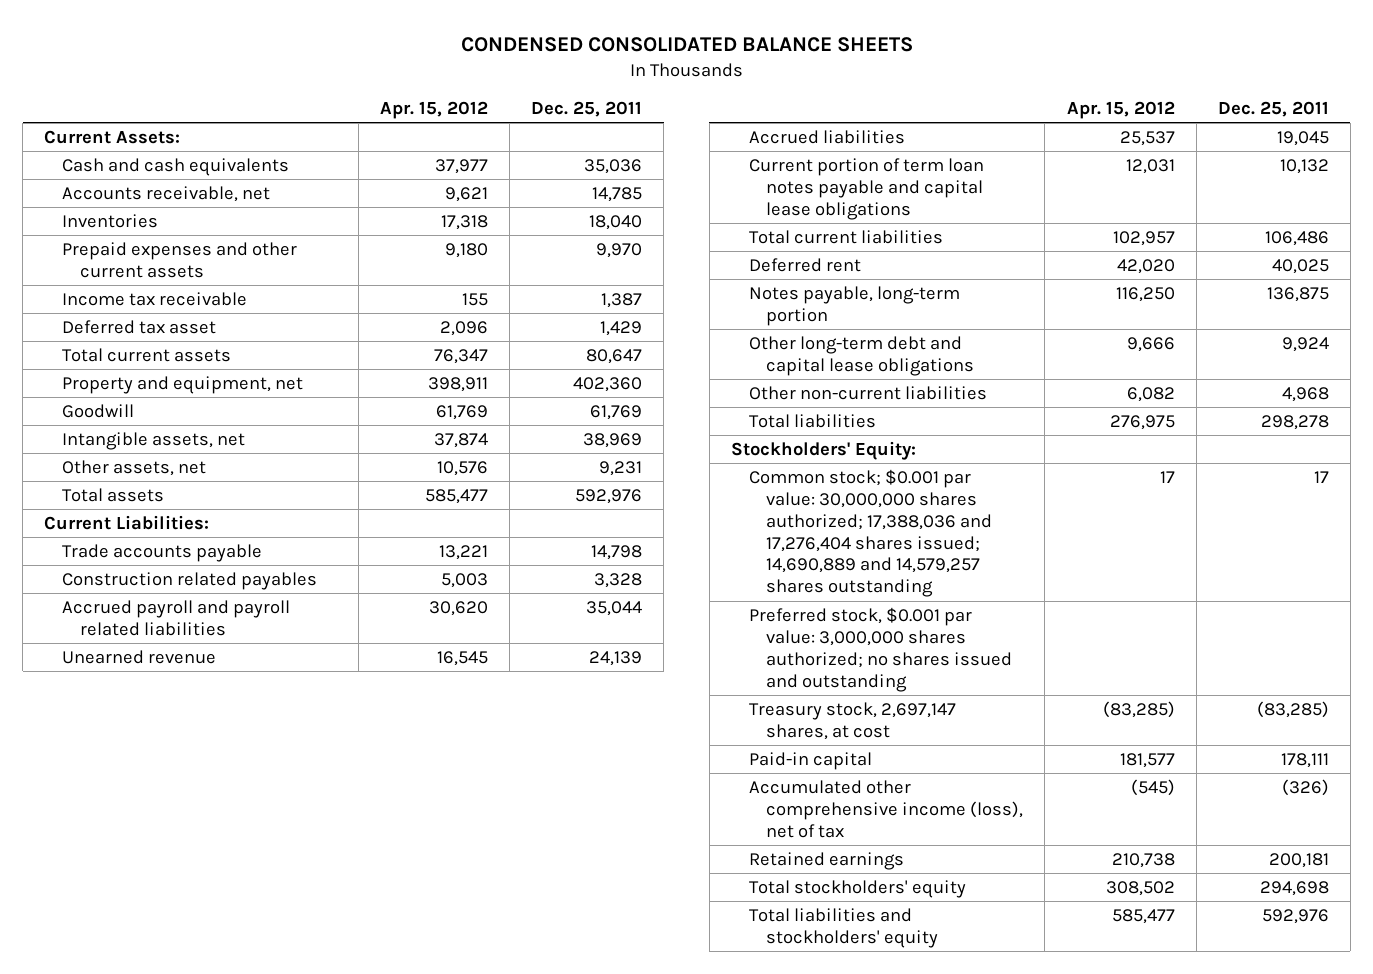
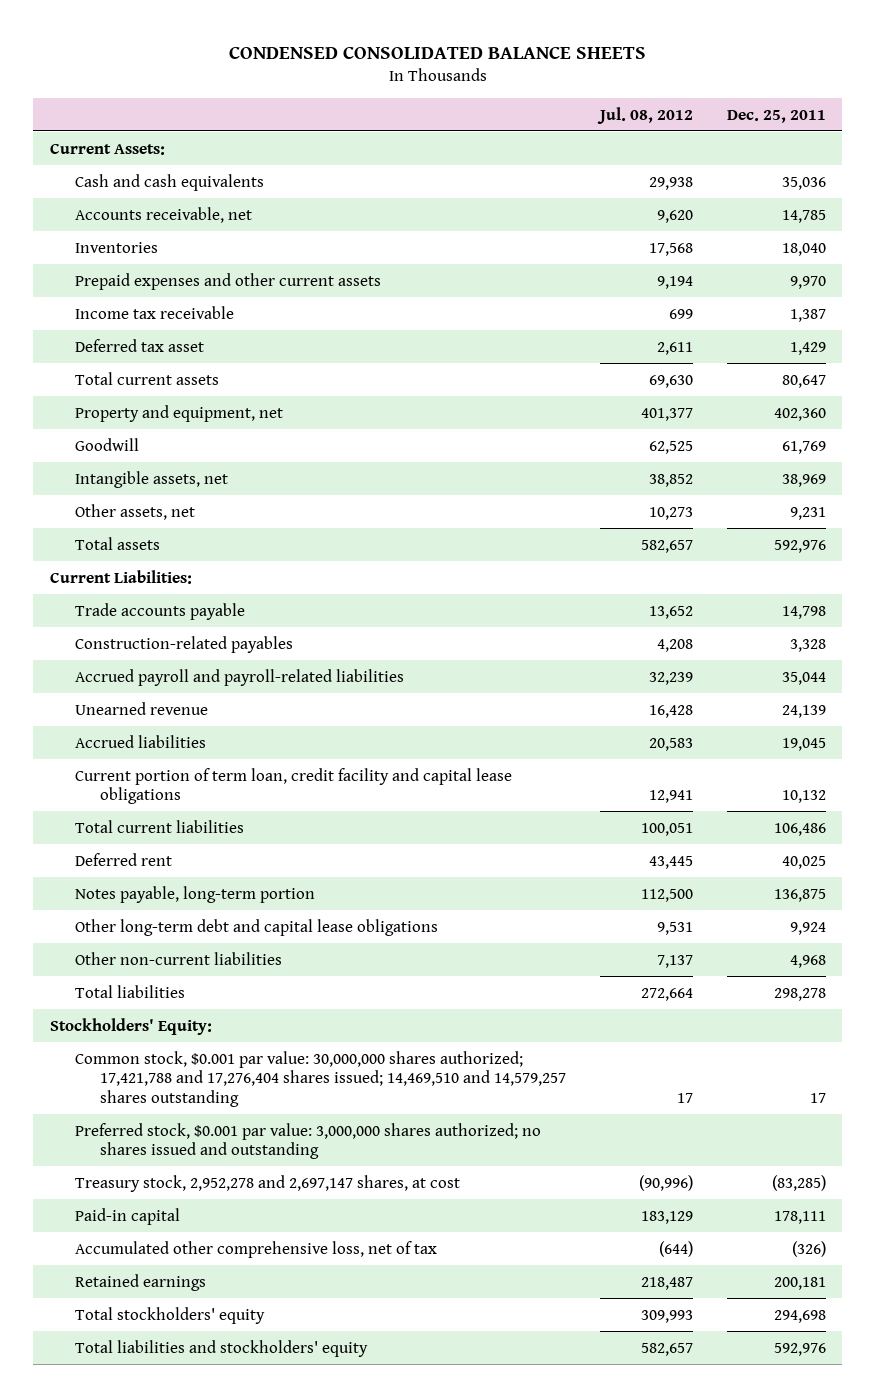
[379,100,488,119] Apr. 15, 2012 -> none
none -> [596,106,693,124] Jul. 08, 2012
[62,571,318,590] Construction related payables -> [74,635,293,653] Construction-related payables
[62,599,291,636] Accrued payroll and payroll related liabilities -> [74,668,404,686] Accrued payroll and payroll-related liabilities
[748,157,984,220] Current portion of term loan notes payable and capital lease obligations -> [74,767,512,805] Current portion of term loan, credit facility and capital lease obligations
[748,468,993,598] Common stock; $0.001 par value: 30,000,000 shares authorized; 17,388,036 and 17,276,404 shares issued; 14,690,889 and 14,579,257 shares outstanding -> [74,1050,566,1107] Common stock, $0.001 par value: 30,000,000 shares authorized; 17,421,788 and 17,276,404 shares issued; 14,469,510 and 14,579,257 shares outstanding
[748,701,956,740] Treasury stock, 2,697,147 shares, at cost -> [74,1174,460,1192] Treasury stock, 2,952,278 and 2,697,147 shares, at cost
[748,779,1024,838] Accumulated other comprehensive income (loss), net of tax -> [74,1240,437,1258] Accumulated other comprehensive loss, net of tax

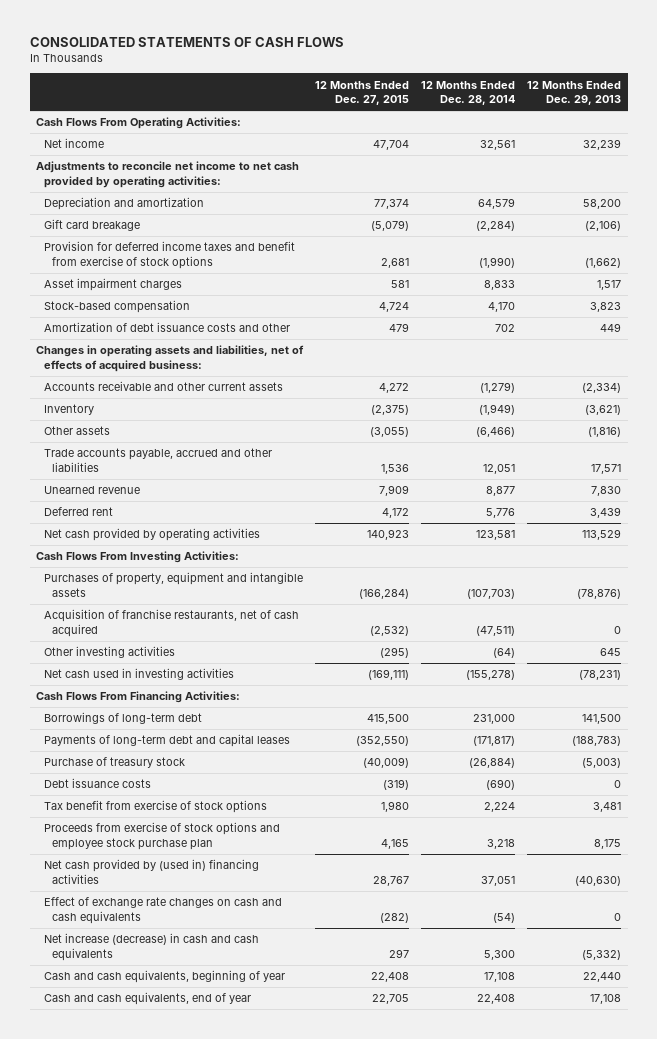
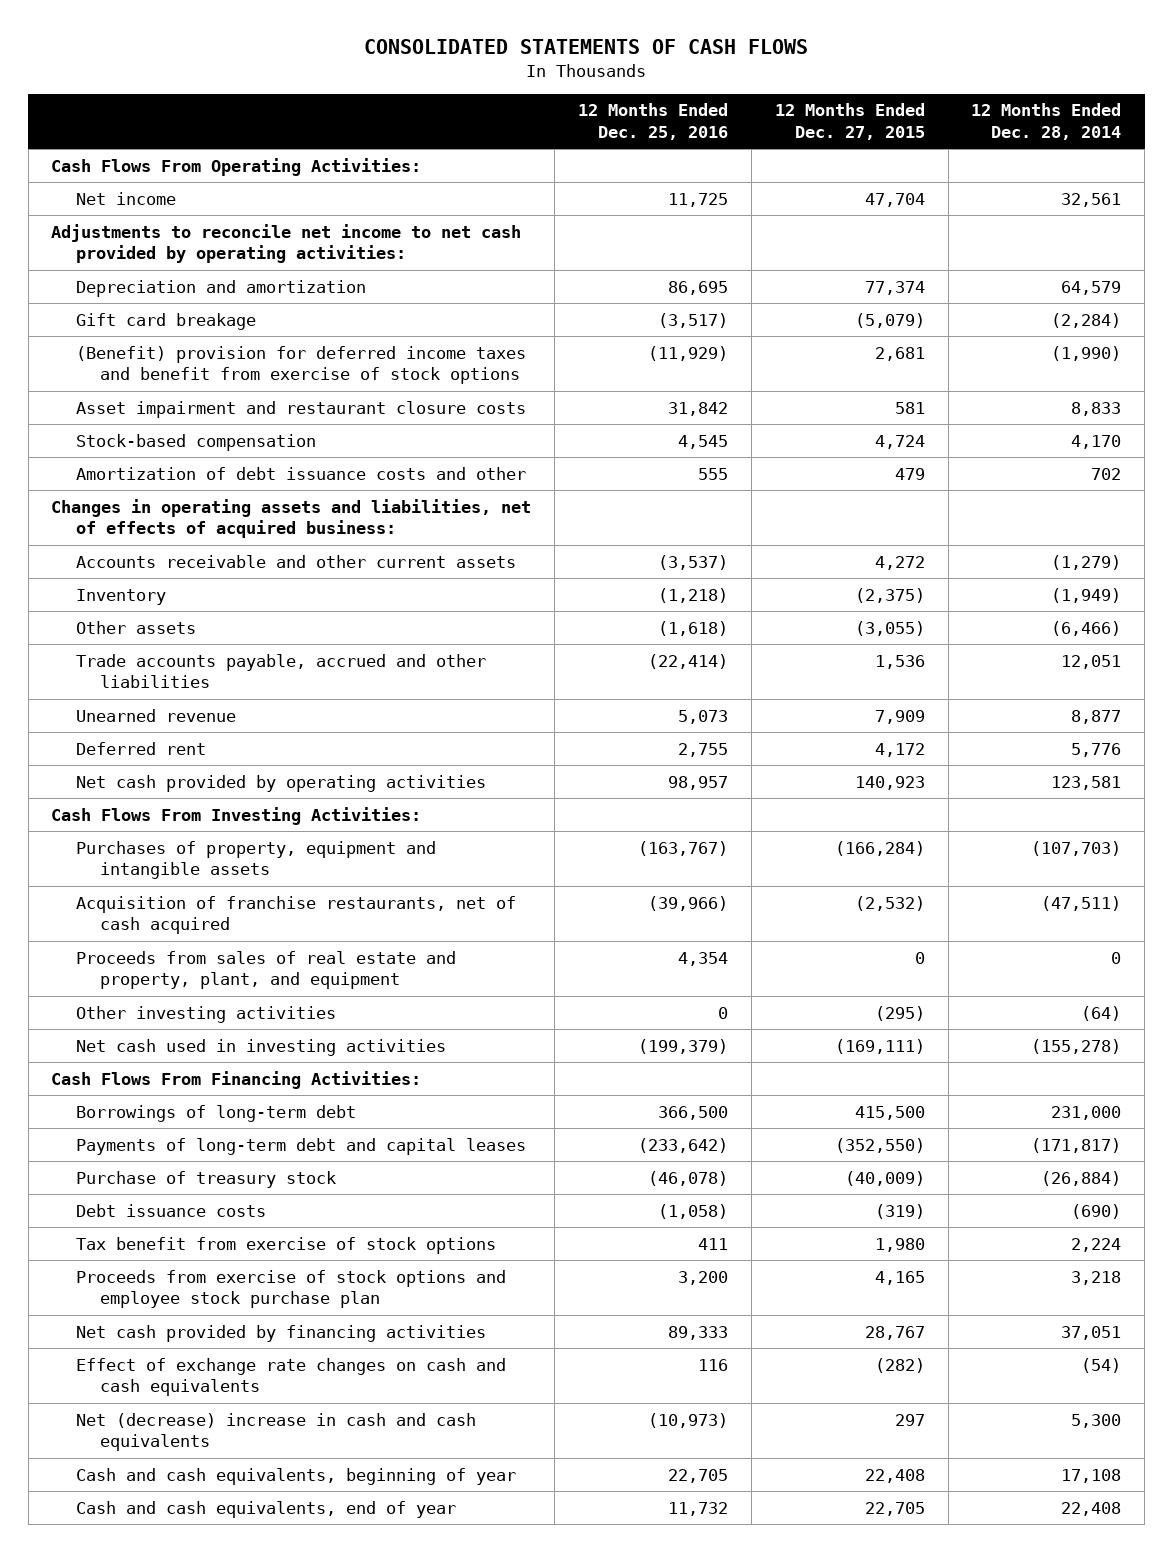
[527,80,622,106] 12 Months Ended Dec. 29, 2013 -> none
none -> [578,103,729,140] 12 Months Ended Dec. 25, 2016
[43,241,295,269] Provision for deferred income taxes and benefit from exercise of stock options -> [75,345,526,385] (Benefit) provision for deferred income taxes and benefit from exercise of stock options
[43,278,182,292] Asset impairment charges -> [75,400,526,418] Asset impairment and restaurant closure costs
none -> [75,950,456,990] Proceeds from sales of real estate and property, plant, and equipment
[43,859,259,884] Net cash provided by (used in) financing activities -> [75,1324,486,1342] Net cash provided by financing activities
[43,933,259,961] Net increase (decrease) in cash and cash equivalents -> [75,1412,476,1452] Net (decrease) increase in cash and cash equivalents

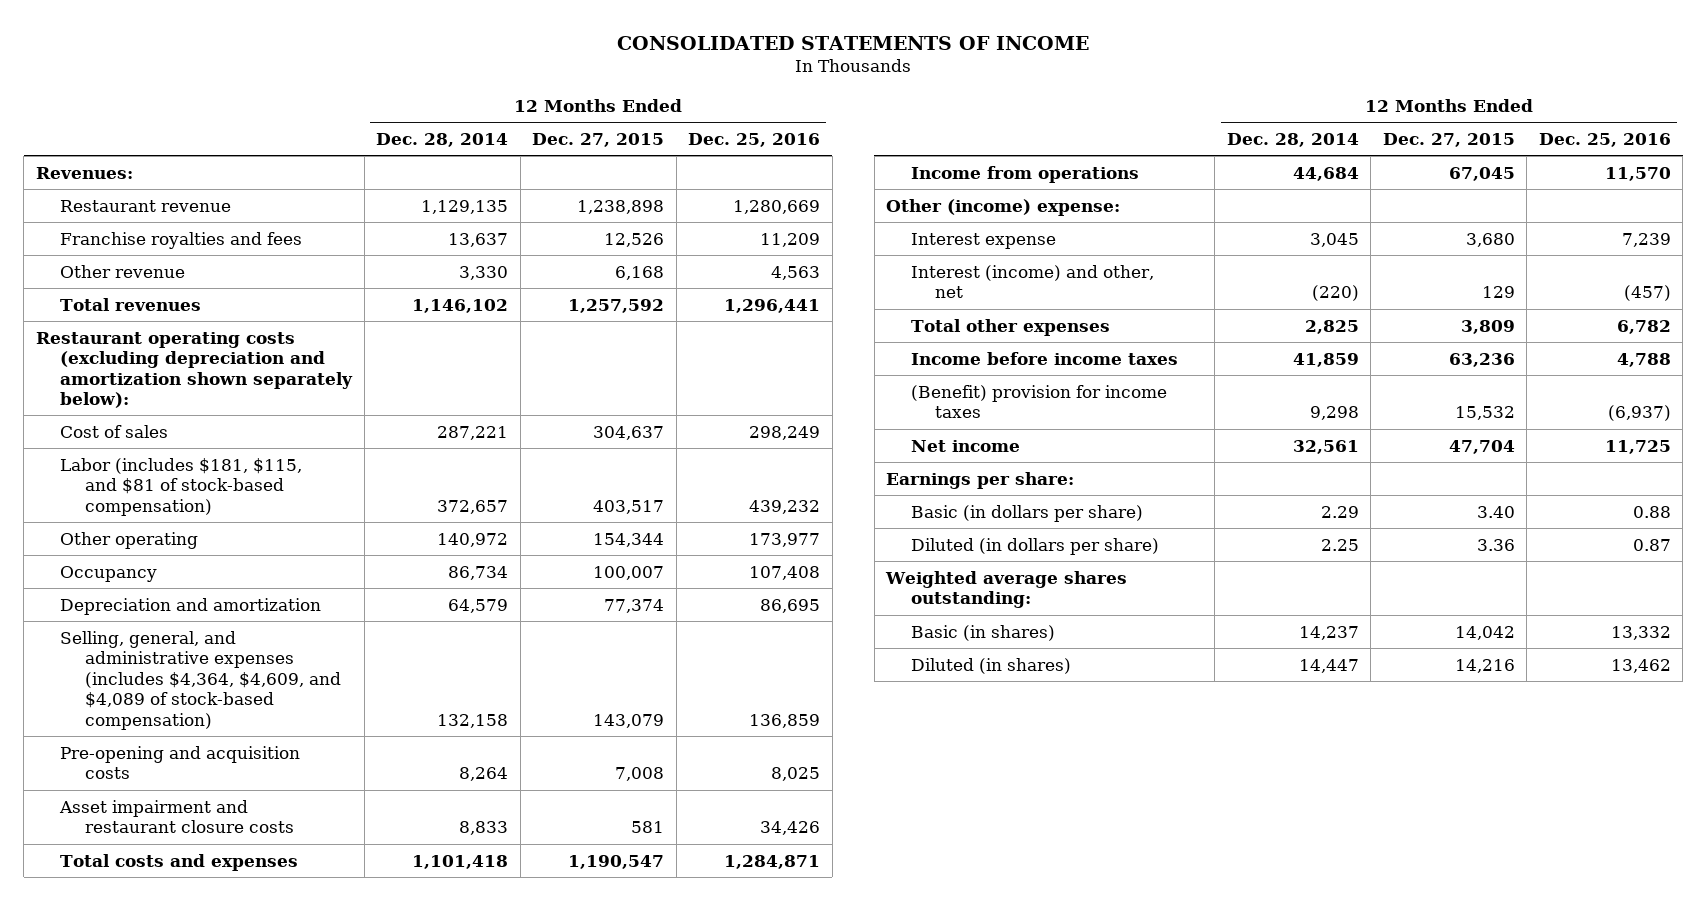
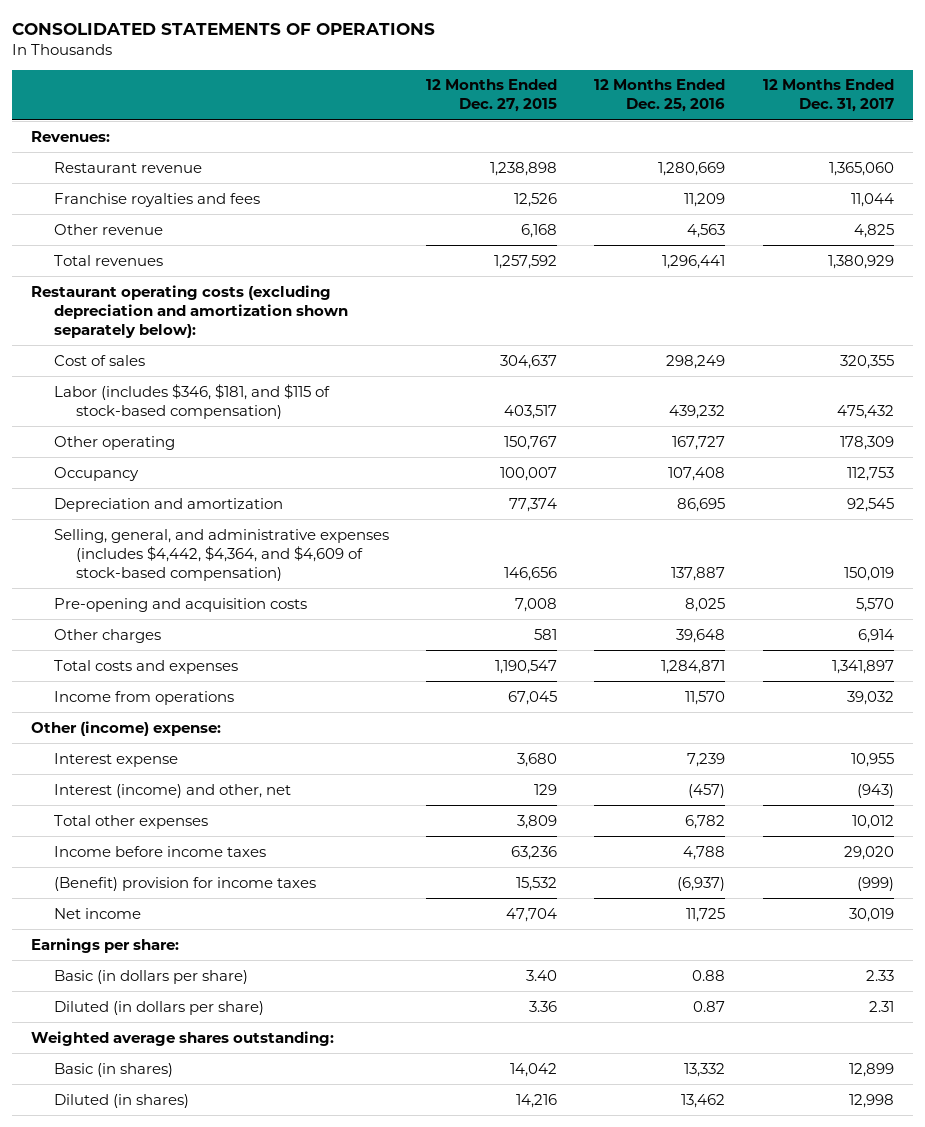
[617,35,1090,50] CONSOLIDATED STATEMENTS OF INCOME -> [12,23,436,36] CONSOLIDATED STATEMENTS OF OPERATIONS
[376,132,509,147] Dec. 28, 2014 -> none
none -> [762,79,894,113] 12 Months Ended Dec. 31, 2017
[60,457,303,516] Labor (includes $181, $115, and $81 of stock-based compensation) -> [53,383,330,419] Labor (includes $346, $181, and $115 of stock-based compensation)
[593,532,665,547] 154,344 -> [504,435,558,450] 150,767
[749,532,821,547] 173,977 -> [672,435,726,450] 167,727
[60,630,341,730] Selling, general, and administrative expenses (includes $4,364, $4,609, and $4,089 of stock-based compensation) -> [53,528,389,581] Selling, general, and administrative expenses (includes $4,442, $4,364, and $4,609 of stock-based compensation)
[593,713,665,728] 143,079 -> [504,566,558,581] 146,656
[749,713,821,728] 136,859 -> [671,566,726,581] 137,887
[59,799,294,834] Asset impairment and restaurant closure costs -> none
none -> [53,628,161,643] Other charges

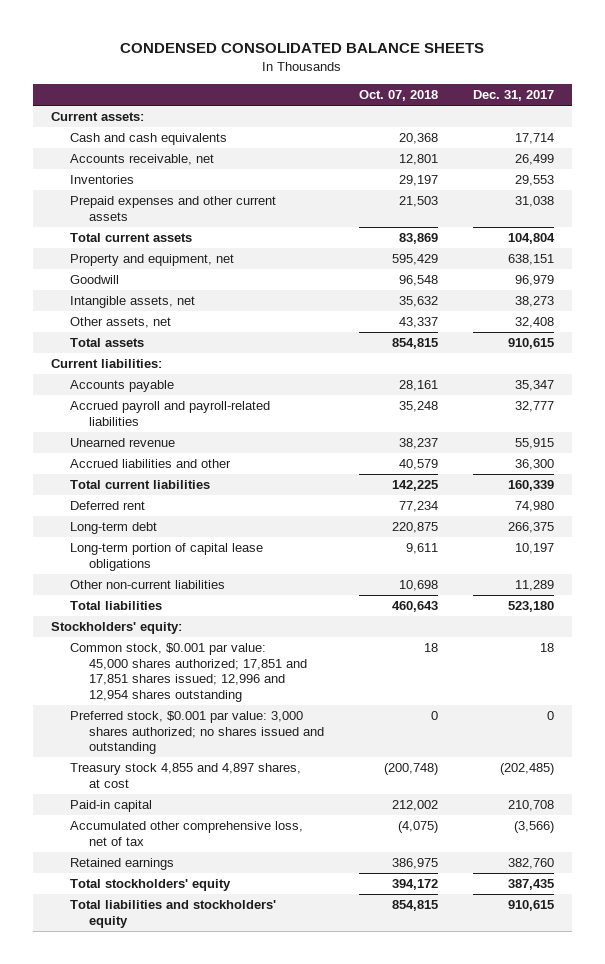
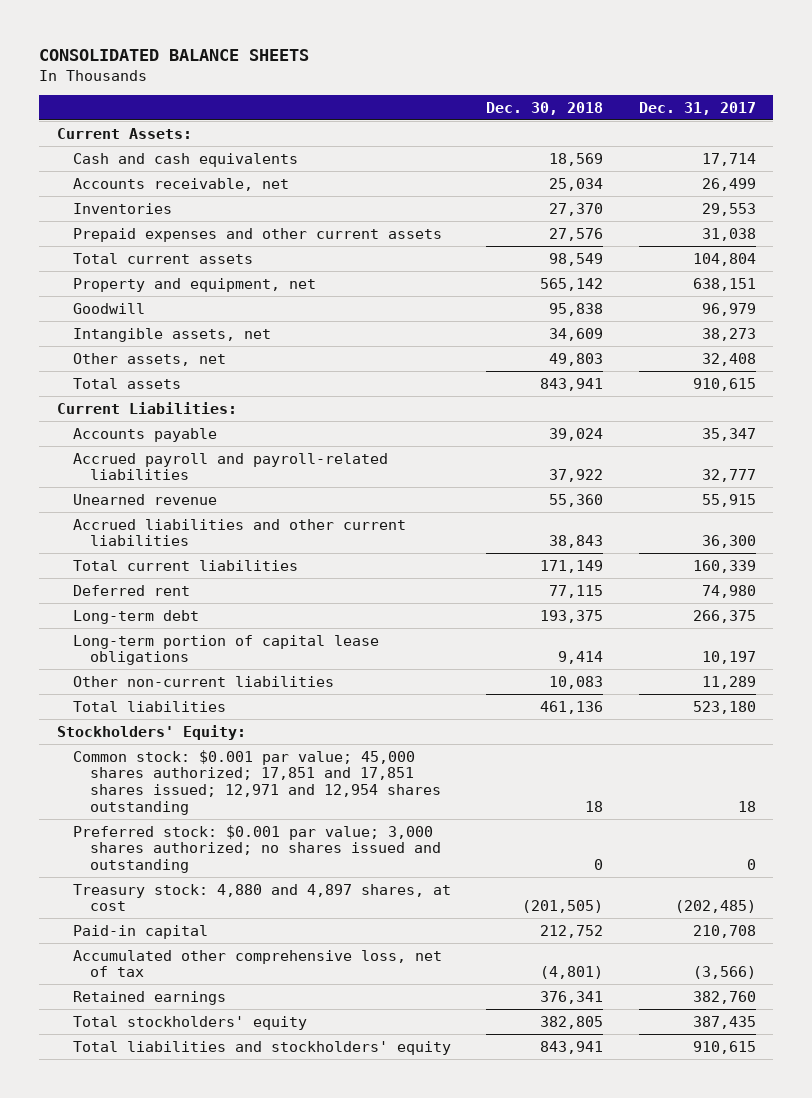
[120,43,485,54] CONDENSED CONSOLIDATED BALANCE SHEETS -> [39,49,310,62] CONSOLIDATED BALANCE SHEETS
[358,90,438,102] Oct. 07, 2018 -> none
none -> [486,101,604,115] Dec. 30, 2018
[50,111,144,121] Current assets: -> [56,127,192,139] Current Assets:
[50,358,162,368] Current liabilities: -> [56,401,237,414] Current Liabilities:
[69,458,231,468] Accrued liabilities and other -> [73,518,407,547] Accrued liabilities and other current liabilities
[50,621,182,634] Stockholders' equity: -> [56,724,246,740] Stockholders' Equity:
[69,642,307,703] Common stock, $0.001 par value: 45,000 shares authorized; 17,851 and 17,851 shares issued; 12,996 and 12,954 shares outstanding -> [73,749,441,815] Common stock: $0.001 par value; 45,000 shares authorized; 17,851 and 17,851 shares issued; 12,971 and 12,954 shares outstanding
[69,710,324,755] Preferred stock, $0.001 par value: 3,000 shares authorized; no shares issued and outstanding -> [73,824,441,873] Preferred stock: $0.001 par value; 3,000 shares authorized; no shares issued and outstanding
[69,762,301,788] Treasury stock 4,855 and 4,897 shares, at cost -> [73,883,452,912] Treasury stock: 4,880 and 4,897 shares, at cost

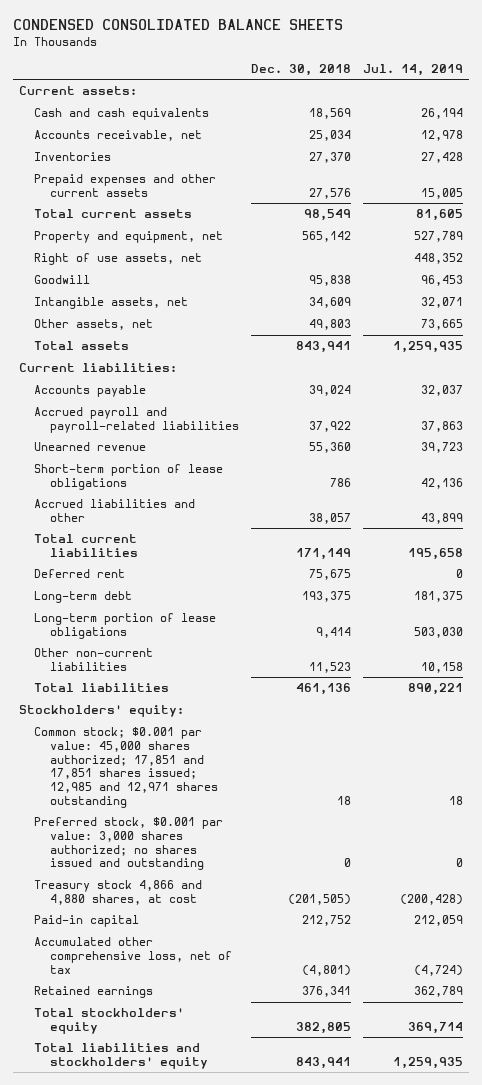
[39,49,310,62] CONSOLIDATED BALANCE SHEETS -> [12,19,343,31] CONDENSED CONSOLIDATED BALANCE SHEETS
[638,101,756,115] Dec. 31, 2017 -> none
none -> [363,63,464,76] Jul. 14, 2019
[56,127,192,139] Current Assets: -> [18,86,137,96] Current assets:
none -> [34,253,203,266] Right of use assets, net
[56,401,237,414] Current Liabilities: -> [18,363,177,373] Current liabilities:
none -> [34,464,224,490] Short-term portion of lease obligations
[73,518,407,547] Accrued liabilities and other current liabilities -> [34,499,196,522] Accrued liabilities and other
[549,535,604,549] 38,843 -> [308,512,351,524] 38,057
[549,584,604,598] 77,115 -> [308,569,351,581] 75,675
[73,634,380,666] Long-term portion of capital lease obligations -> [34,613,217,639] Long-term portion of lease obligations
[549,675,604,689] 10,083 -> [308,661,351,673] 11,523
[56,724,246,740] Stockholders' Equity: -> [18,705,184,718] Stockholders' equity:
[73,749,441,815] Common stock: $0.001 par value; 45,000 shares authorized; 17,851 and 17,851 shares issued; 12,971 and 12,954 shares outstanding -> [34,727,218,808] Common stock; $0.001 par value: 45,000 shares authorized; 17,851 and 17,851 shares issued; 12,985 and 12,971 shares outstanding
[73,824,441,873] Preferred stock: $0.001 par value; 3,000 shares authorized; no shares issued and outstanding -> [34,817,224,871] Preferred stock, $0.001 par value: 3,000 shares authorized; no shares issued and outstanding
[73,883,452,912] Treasury stock: 4,880 and 4,897 shares, at cost -> [34,880,203,905] Treasury stock 4,866 and 4,880 shares, at cost

